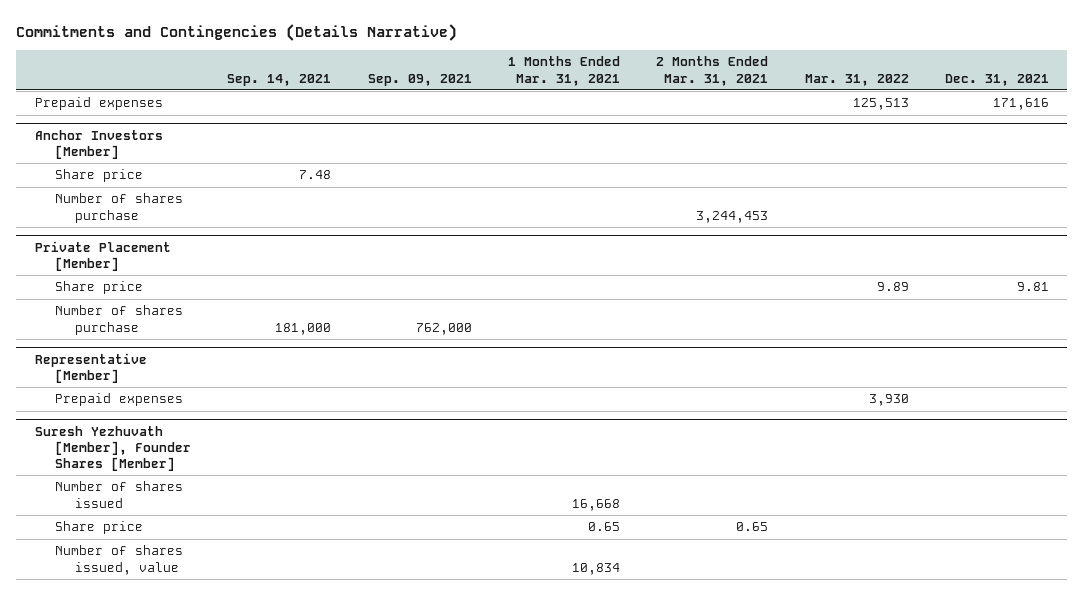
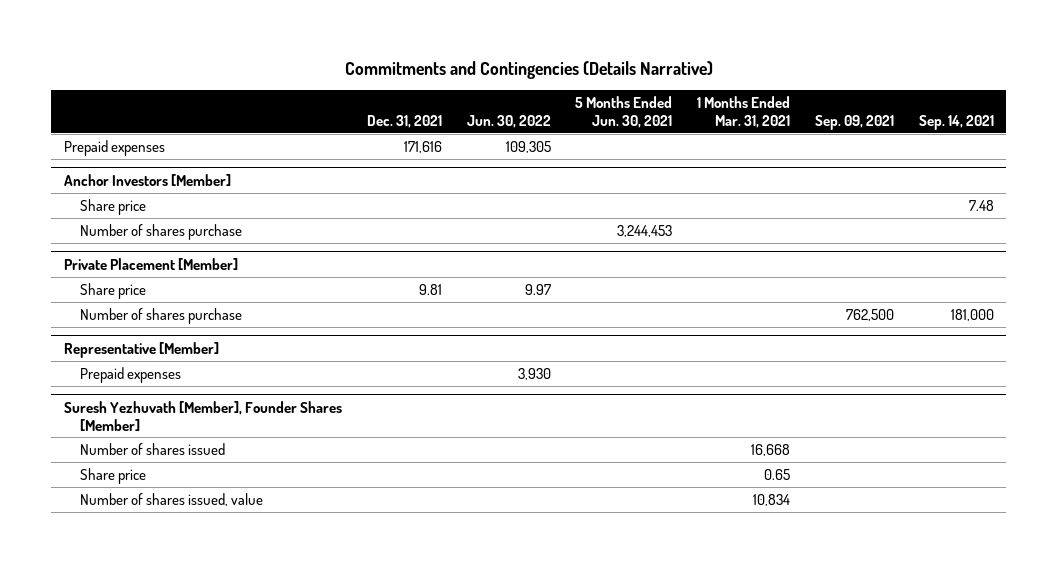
[656,56,769,86] 2 Months Ended Mar. 31, 2021 -> none
[804,73,909,86] Mar. 31, 2022 -> none
none -> [466,114,551,128] Jun. 30, 2022
none -> [575,95,673,128] 5 Months Ended Jun. 30, 2021
[415,322,472,335] 762,000 -> [846,308,895,321] 762,500

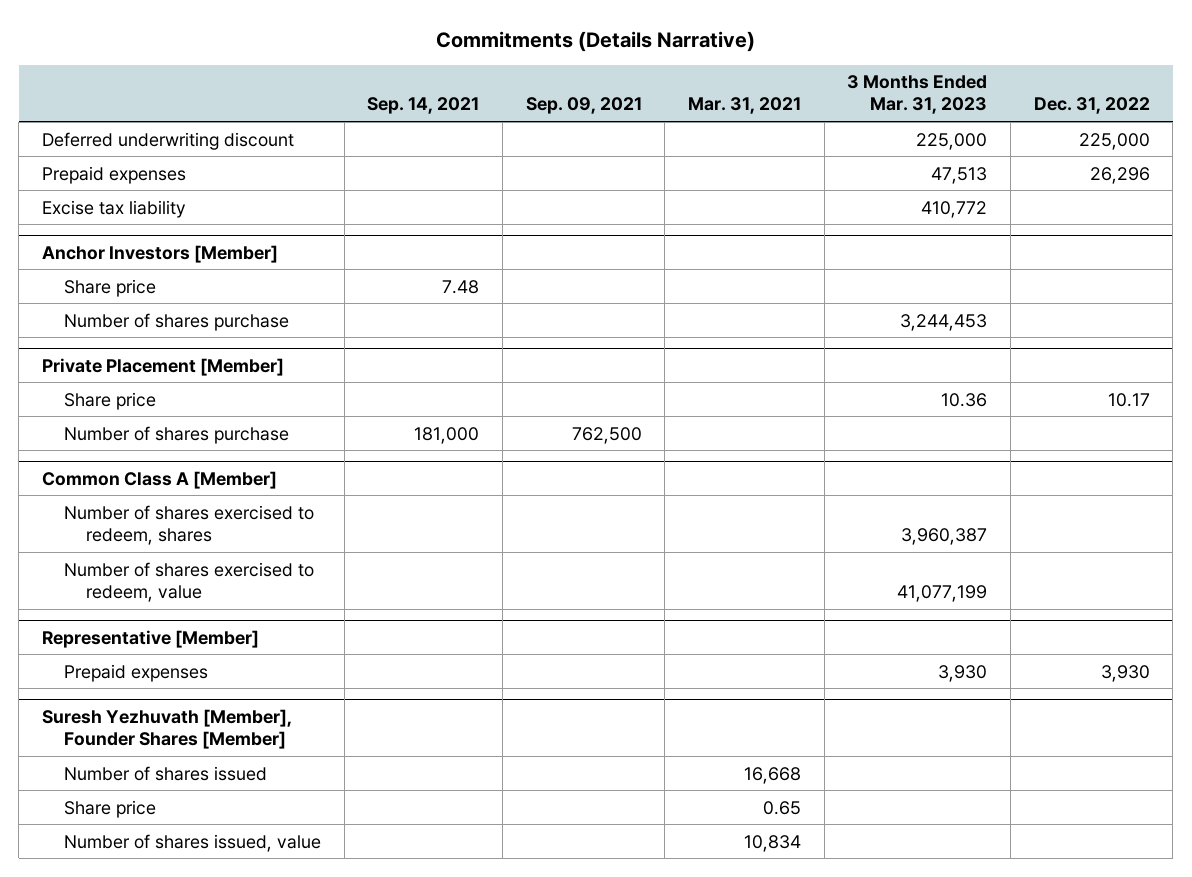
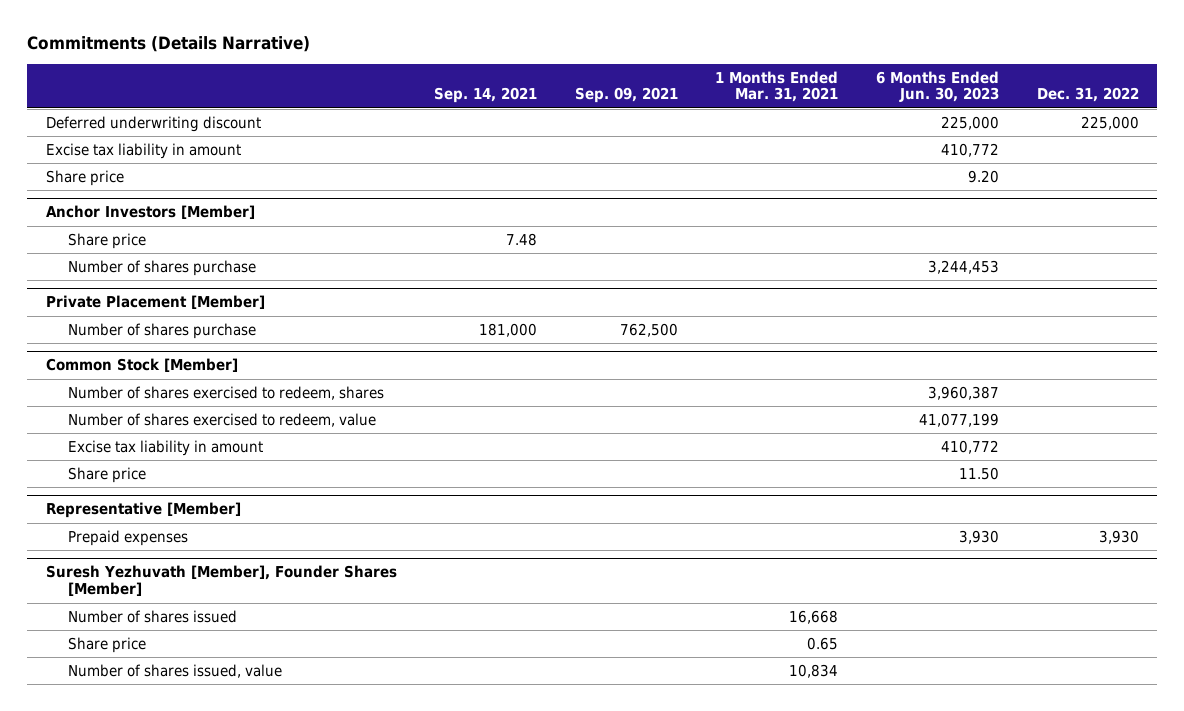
[687,97,801,115] Mar. 31, 2021 -> none
[847,75,988,115] 3 Months Ended Mar. 31, 2023 -> none
none -> [715,70,839,103] 1 Months Ended Mar. 31, 2021
none -> [875,70,999,103] 6 Months Ended Jun. 30, 2023
[42,165,187,184] Prepaid expenses -> none
[42,199,187,218] Excise tax liability -> [45,142,241,159] Excise tax liability in amount
none -> [45,169,124,186] Share price
[63,391,156,410] Share price -> none
[42,470,278,489] Common Class A [Member] -> none
[63,504,314,545] Number of shares exercised to redeem, shares -> none
[63,561,314,602] Number of shares exercised to redeem, value -> none
none -> [45,358,238,373] Common Stock [Member]
none -> [67,385,384,400] Number of shares exercised to redeem, shares
none -> [67,412,376,427] Number of shares exercised to redeem, value
none -> [67,439,263,456] Excise tax liability in amount
none -> [67,466,146,483] Share price

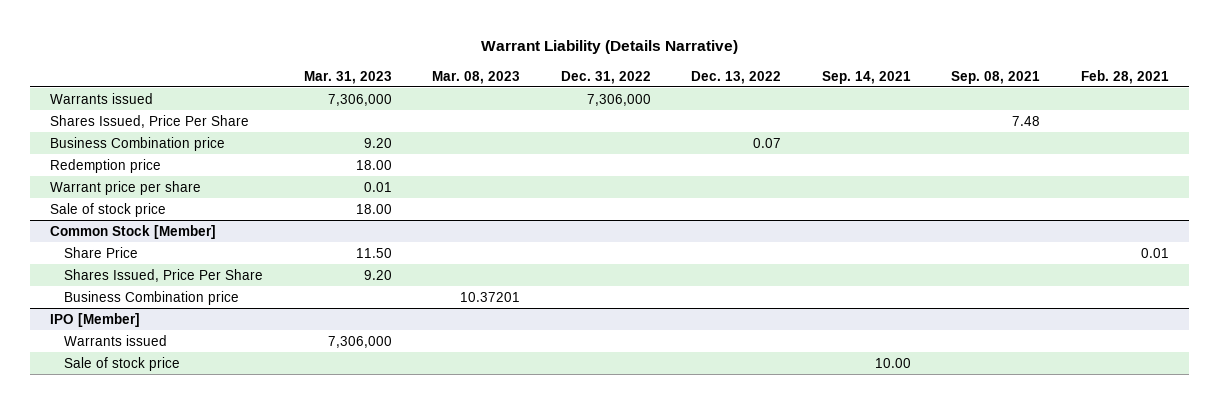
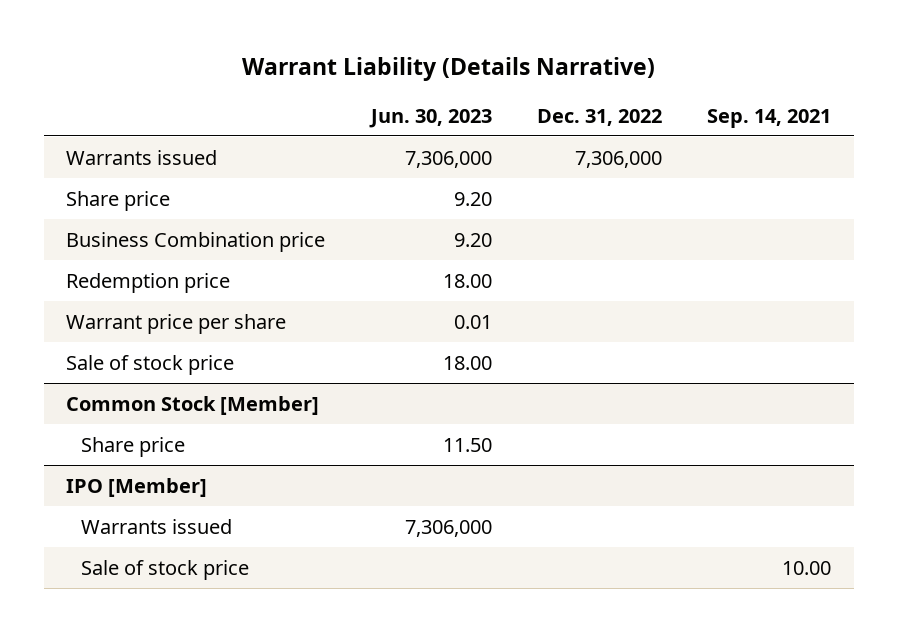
[303,70,392,84] Mar. 31, 2023 -> none
[432,70,521,84] Mar. 08, 2023 -> none
[691,70,782,84] Dec. 13, 2022 -> none
[951,70,1041,84] Sep. 08, 2021 -> none
[1080,69,1169,84] Feb. 28, 2021 -> none
none -> [368,108,492,128] Jun. 30, 2023
[50,114,250,128] Shares Issued, Price Per Share -> none
none -> [66,190,171,211] Share price
[64,268,264,282] Shares Issued, Price Per Share -> none
[64,290,240,305] Business Combination price -> none
[64,246,139,258] Share Price -> [80,436,185,457] Share price

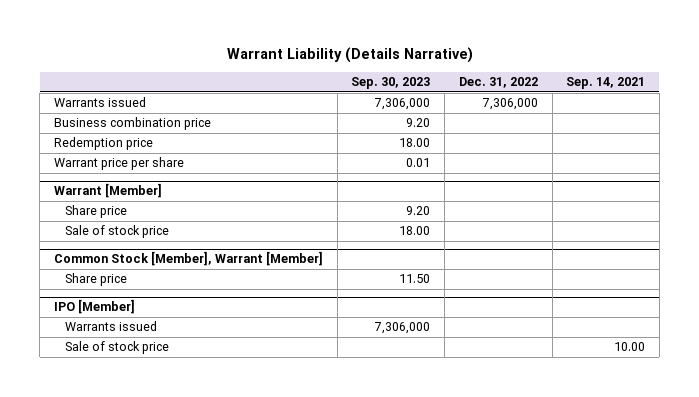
[368,108,492,128] Jun. 30, 2023 -> none
none -> [351,77,431,90] Sep. 30, 2023
[66,190,171,211] Share price -> none
[66,231,326,252] Business Combination price -> [54,117,212,131] Business combination price
[66,354,235,375] Sale of stock price -> none
none -> [54,183,163,199] Warrant [Member]
none -> [64,205,127,219] Share price
none -> [64,225,169,239] Sale of stock price
[66,395,320,415] Common Stock [Member] -> [54,251,324,267] Common Stock [Member], Warrant [Member]

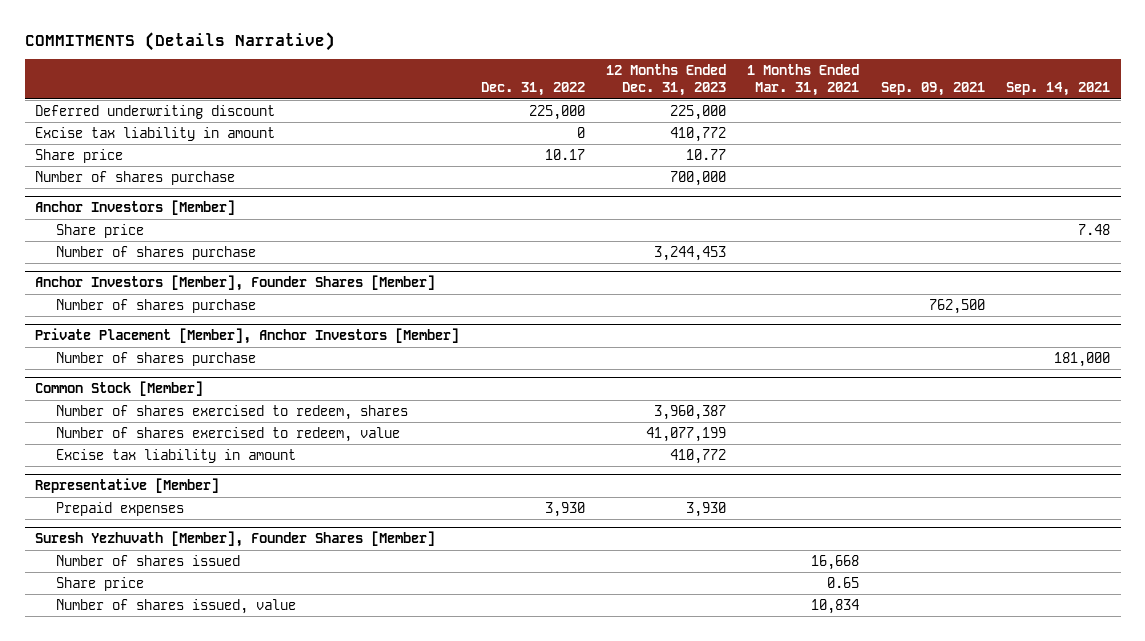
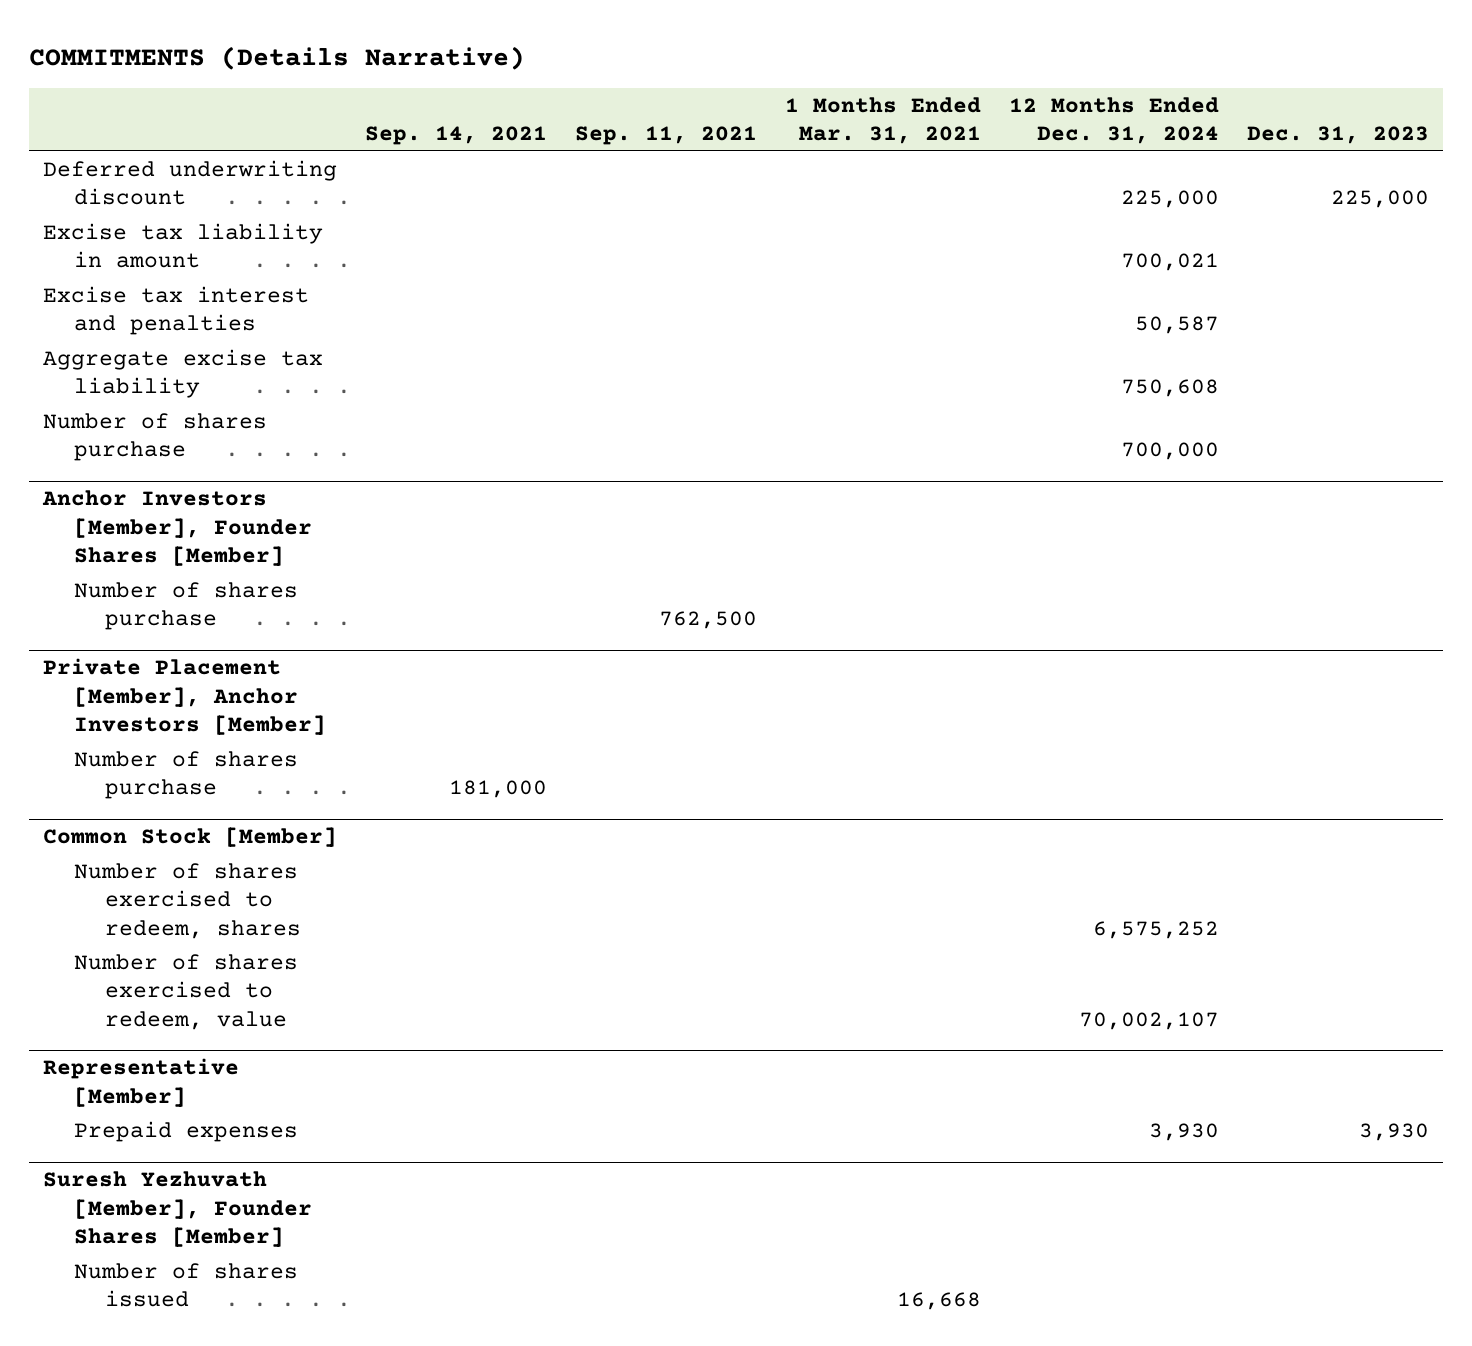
[480,82,585,97] Dec. 31, 2022 -> none
[605,64,726,97] 12 Months Ended Dec. 31, 2023 -> none
[880,82,985,97] Sep. 09, 2021 -> none
none -> [575,126,758,146] Sep. 11, 2021
none -> [1009,96,1220,145] 12 Months Ended Dec. 31, 2024
none -> [1247,126,1430,145] Dec. 31, 2023
[35,148,124,163] Share price -> none
none -> [43,286,310,336] Excise tax interest and penalties
none -> [43,349,324,399] Aggregate excise tax liability
[35,200,236,216] Anchor Investors [Member] -> none
[55,223,144,238] Share price -> none
[55,245,256,260] Number of shares purchase -> none
[55,448,296,463] Excise tax liability in amount -> none
[55,576,144,591] Share price -> none
[55,598,296,614] Number of shares issued, value -> none

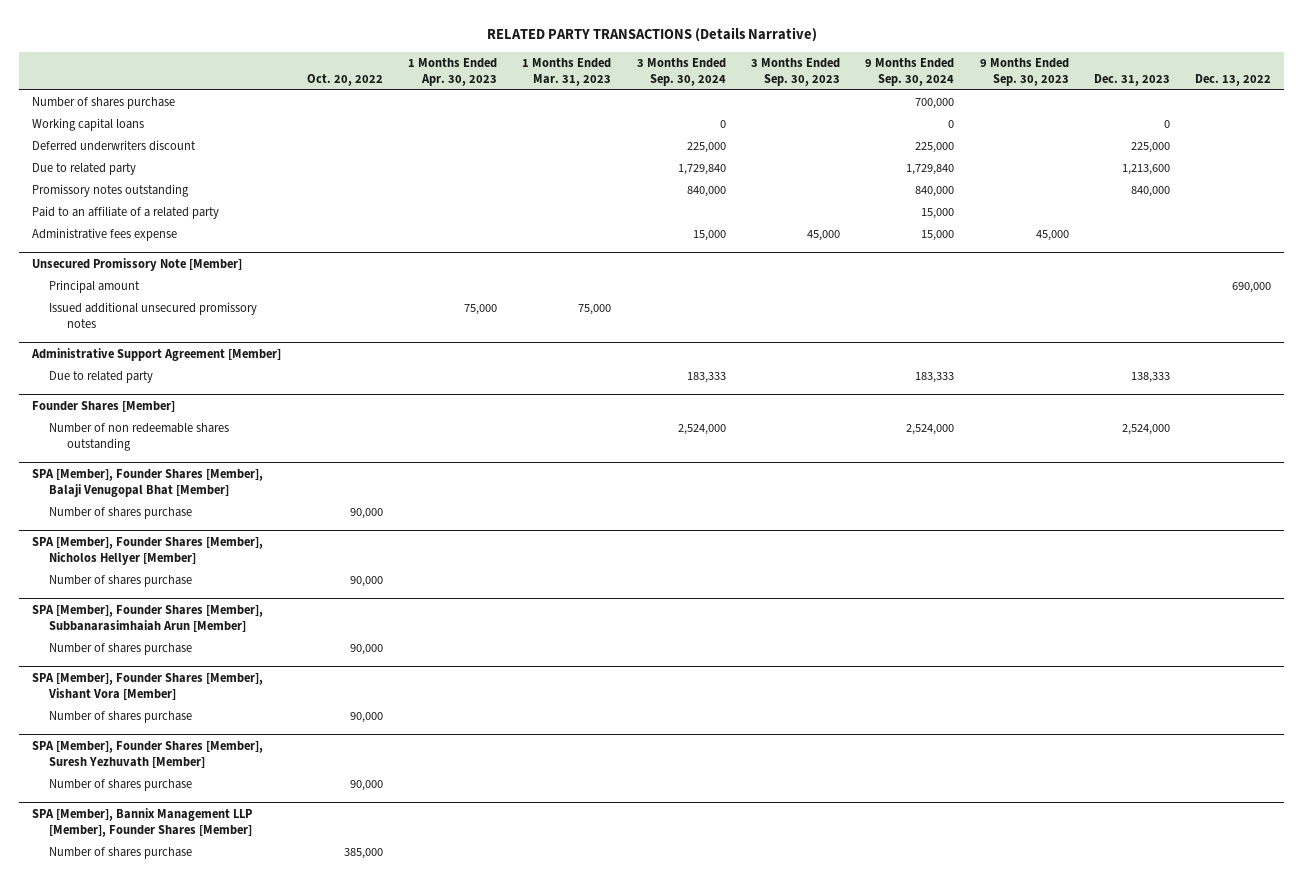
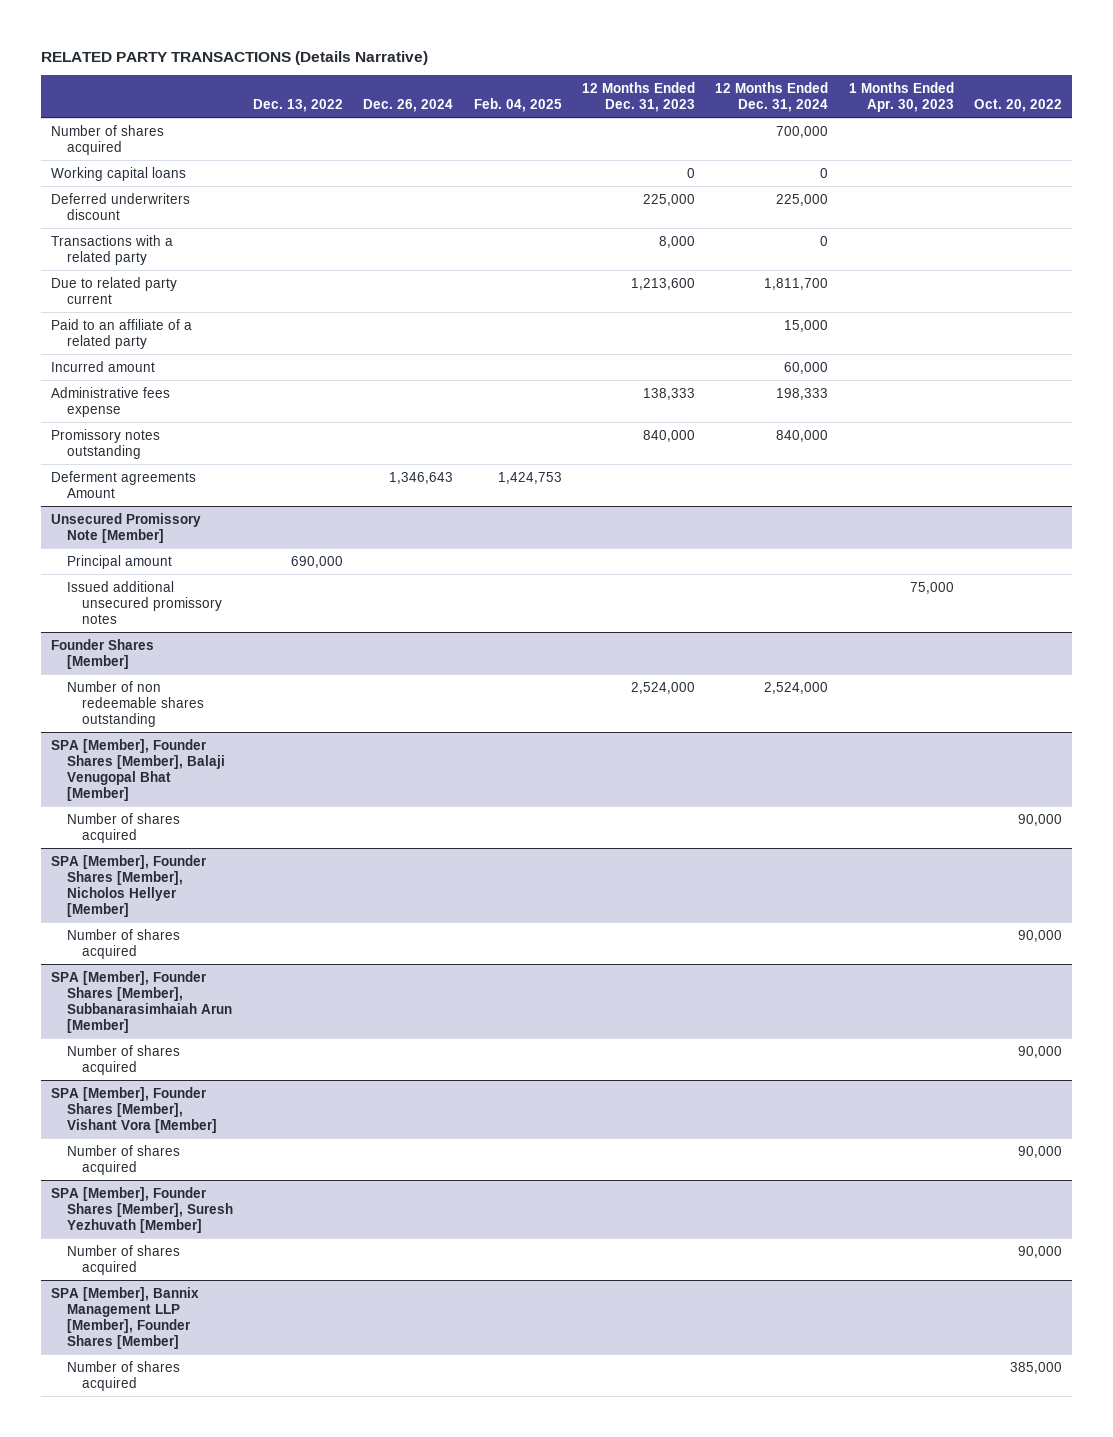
[522,58,612,86] 1 Months Ended Mar. 31, 2023 -> none
[636,58,726,86] 3 Months Ended Sep. 30, 2024 -> none
[751,58,841,86] 3 Months Ended Sep. 30, 2023 -> none
[865,58,955,86] 9 Months Ended Sep. 30, 2024 -> none
[979,58,1069,86] 9 Months Ended Sep. 30, 2023 -> none
[1094,73,1171,86] Dec. 31, 2023 -> none
none -> [363,99,454,113] Dec. 26, 2024
none -> [473,98,562,113] Feb. 04, 2025
none -> [581,81,695,113] 12 Months Ended Dec. 31, 2023
none -> [715,81,829,113] 12 Months Ended Dec. 31, 2024
[32,97,176,110] Number of shares purchase -> [50,124,164,155] Number of shares acquired
none -> [50,234,173,265] Transactions with a related party
[32,163,137,176] Due to related party -> [50,276,177,304] Due to related party current
none -> [50,360,155,372] Incurred amount
[32,184,190,198] Promissory notes outstanding -> [50,428,160,459] Promissory notes outstanding
none -> [50,470,196,498] Deferment agreements Amount
[31,348,282,362] Administrative Support Agreement [Member] -> none
[49,371,154,384] Due to related party -> none
[49,507,193,520] Number of shares purchase -> [66,812,180,843] Number of shares acquired
[49,575,193,588] Number of shares purchase -> [66,928,180,959] Number of shares acquired
[49,643,193,656] Number of shares purchase -> [66,1044,180,1075] Number of shares acquired
[49,711,193,724] Number of shares purchase -> [66,1144,180,1175] Number of shares acquired
[49,779,193,792] Number of shares purchase -> [66,1244,180,1275] Number of shares acquired
[49,847,193,860] Number of shares purchase -> [66,1360,180,1391] Number of shares acquired

